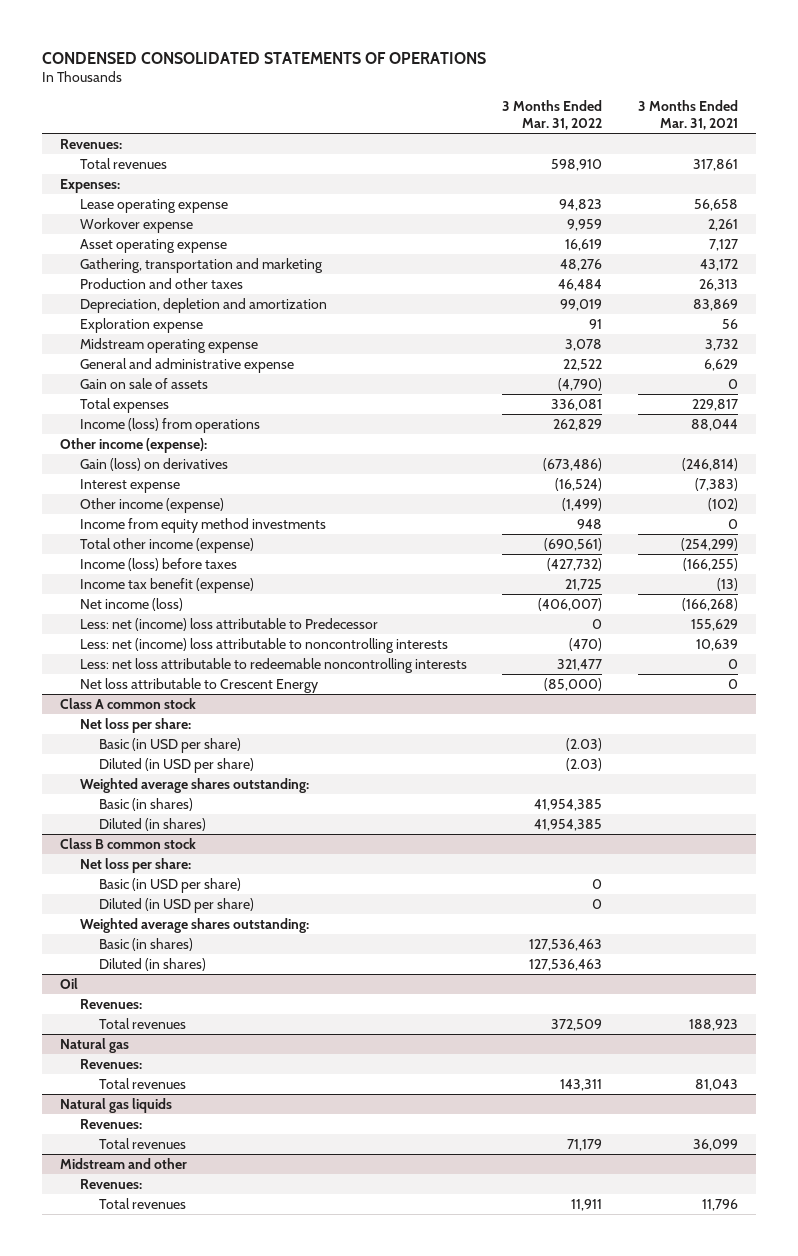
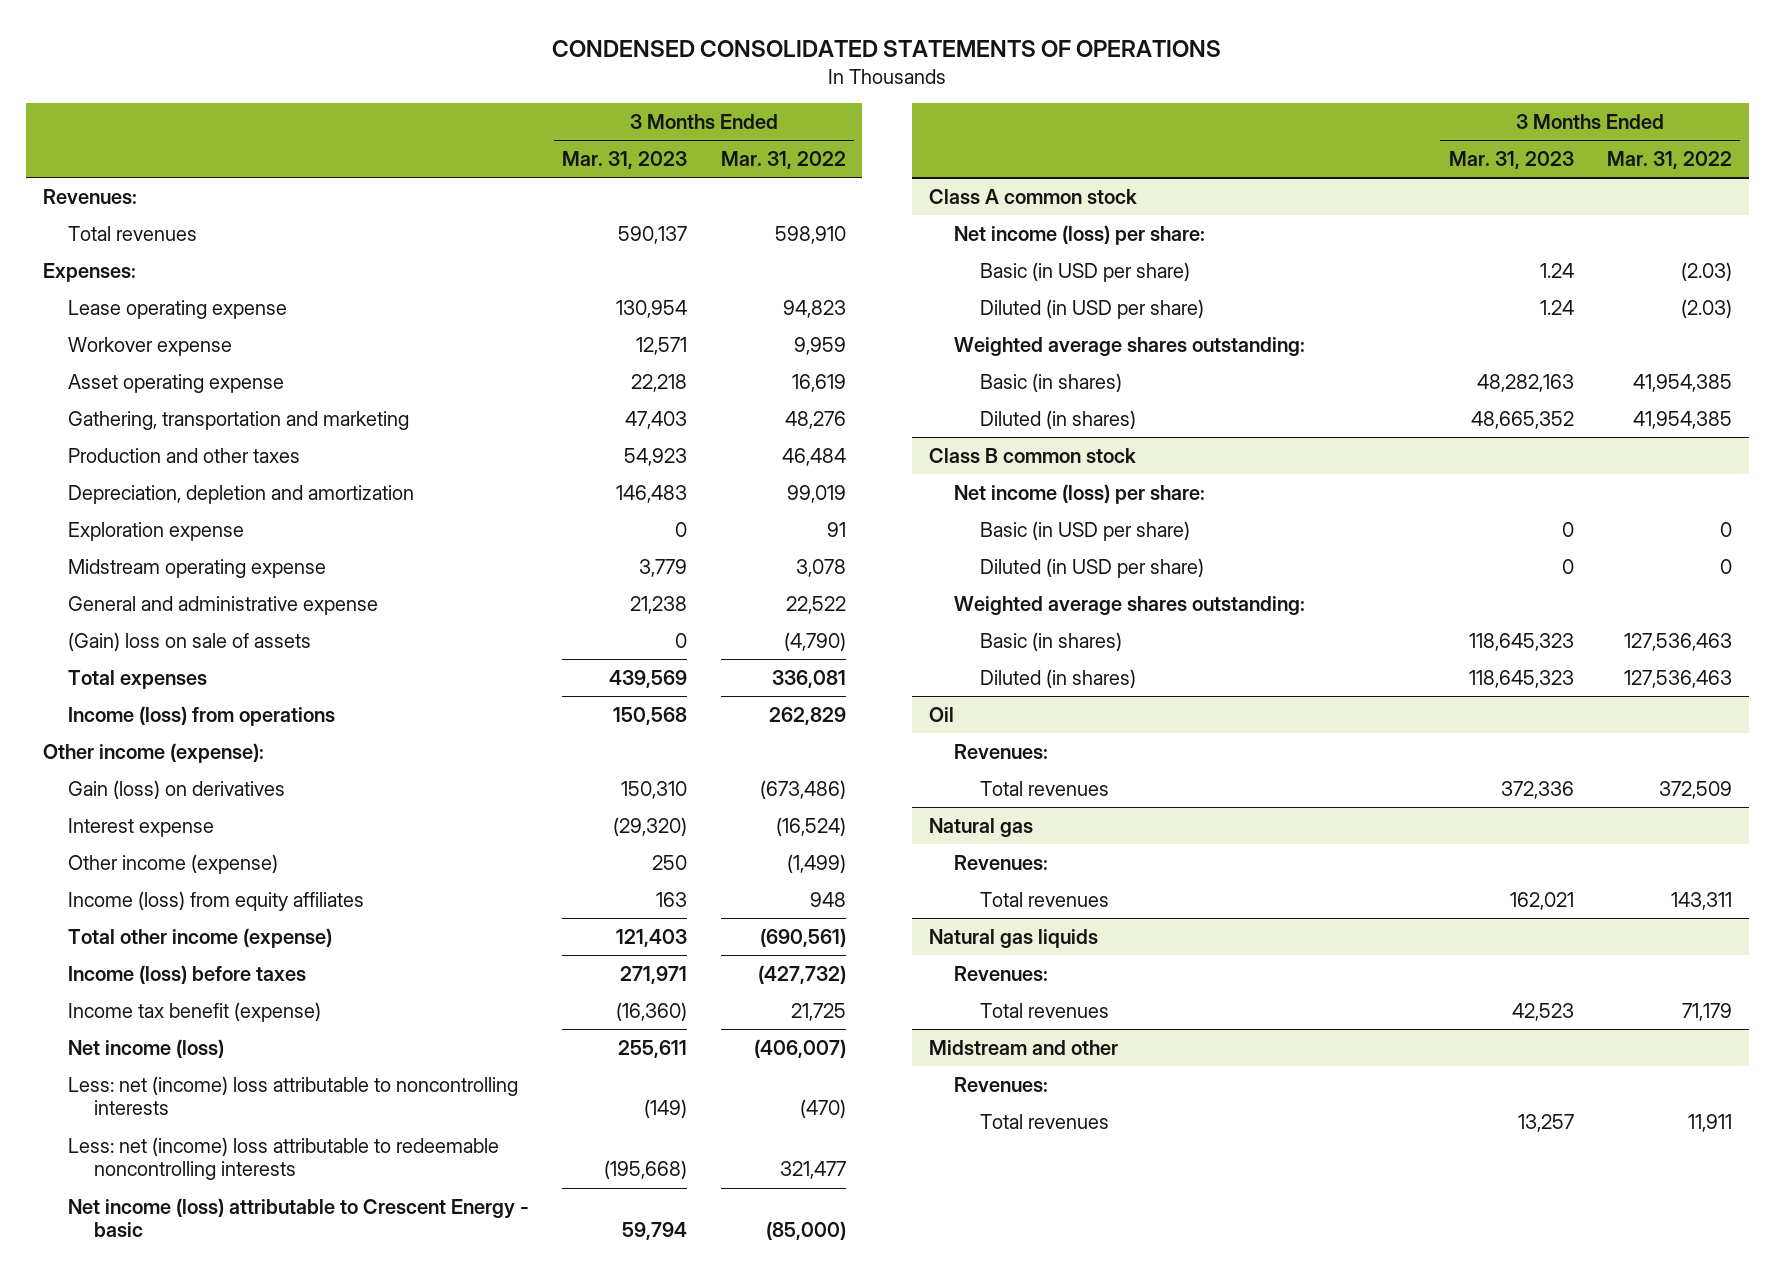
[637,100,738,130] 3 Months Ended Mar. 31, 2021 -> none
none -> [562,150,688,169] Mar. 31, 2023
[79,378,208,390] Gain on sale of assets -> [68,631,312,651] (Gain) loss on sale of assets
[79,518,326,534] Income from equity method investments -> [68,890,365,911] Income (loss) from equity affiliates
[79,618,378,632] Less: net (income) loss attributable to Predecessor -> none
[79,658,467,674] Less: net loss attributable to redeemable noncontrolling interests -> [68,1136,500,1181] Less: net (income) loss attributable to redeemable noncontrolling interests
[79,678,318,694] Net loss attributable to Crescent Energy -> [68,1197,530,1238] Net income (loss) attributable to Crescent Energy - basic
[79,718,191,734] Net loss per share: -> [954,224,1206,245] Net income (loss) per share:
[79,858,191,874] Net loss per share: -> [954,483,1206,504] Net income (loss) per share:

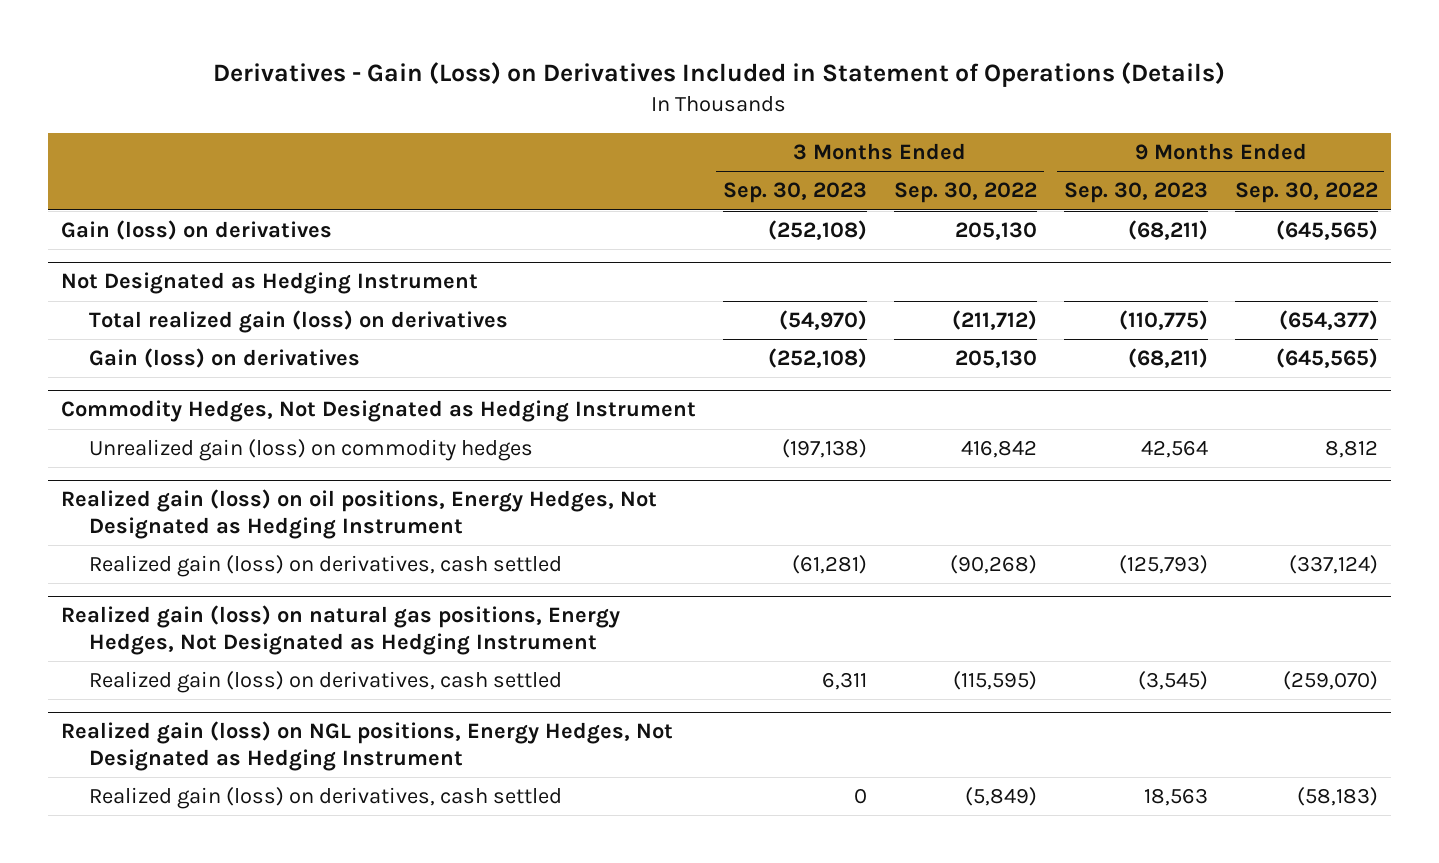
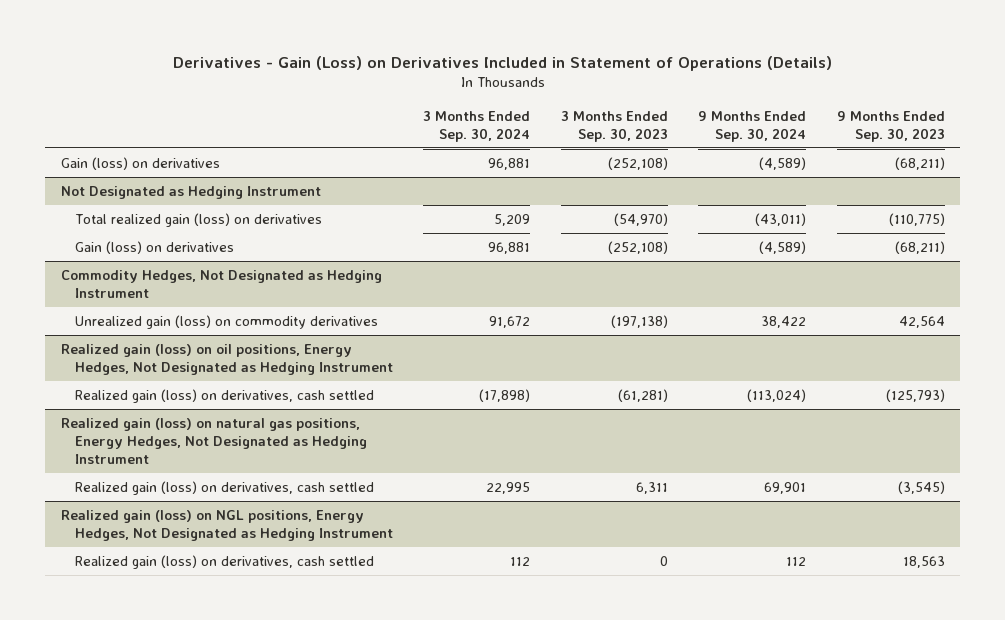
[893,182,1037,204] Sep. 30, 2022 -> none
[1234,182,1378,204] Sep. 30, 2022 -> none
none -> [423,110,531,142] 3 Months Ended Sep. 30, 2024
none -> [698,110,807,142] 9 Months Ended Sep. 30, 2024
[89,439,534,462] Unrealized gain (loss) on commodity hedges -> [74,314,378,329] Unrealized gain (loss) on commodity derivatives

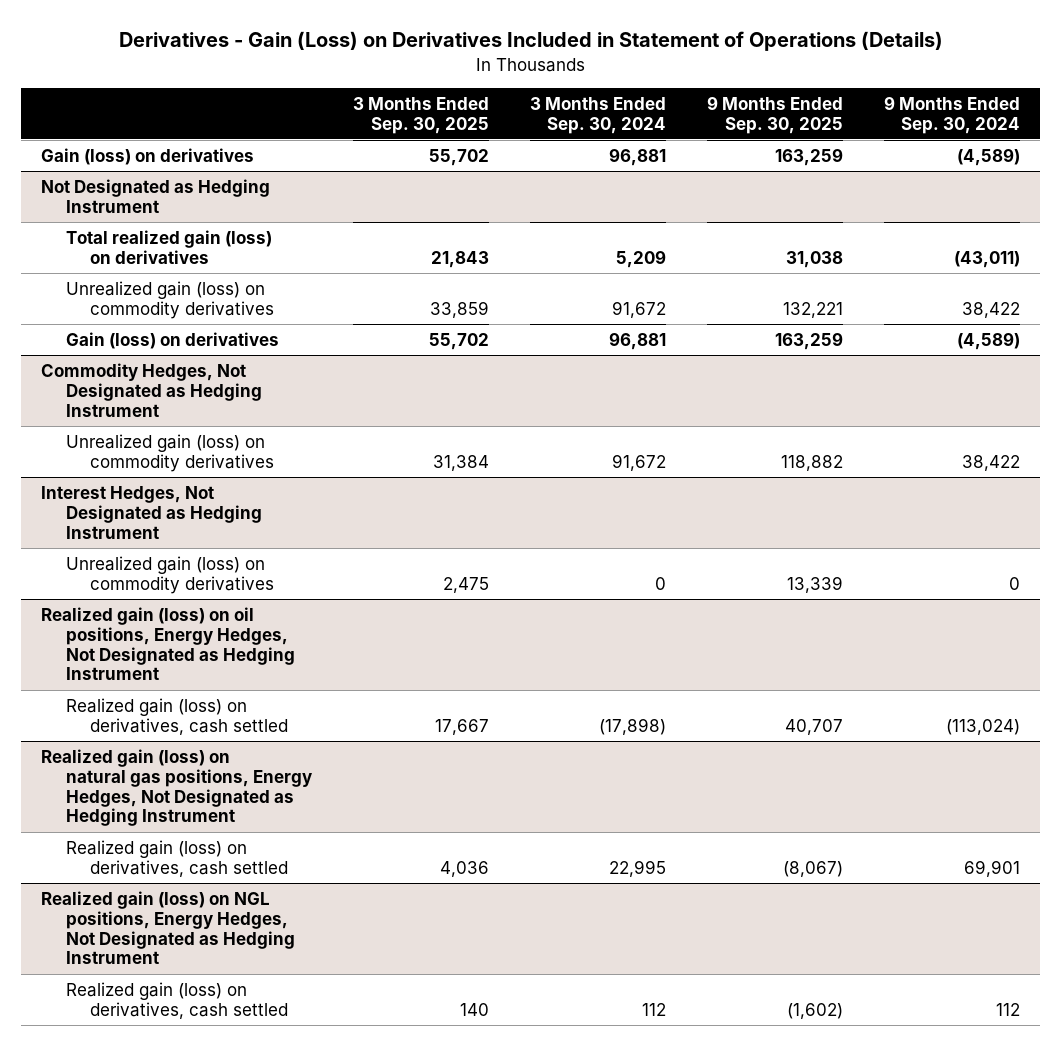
[560,110,668,142] 3 Months Ended Sep. 30, 2023 -> none
[836,110,945,142] 9 Months Ended Sep. 30, 2023 -> none
none -> [352,96,489,134] 3 Months Ended Sep. 30, 2025
none -> [706,95,843,134] 9 Months Ended Sep. 30, 2025
none -> [65,280,274,319] Unrealized gain (loss) on commodity derivatives
none -> [41,485,262,539] Interest Hedges, Not Designated as Hedging Instrument
none -> [65,555,274,594] Unrealized gain (loss) on commodity derivatives

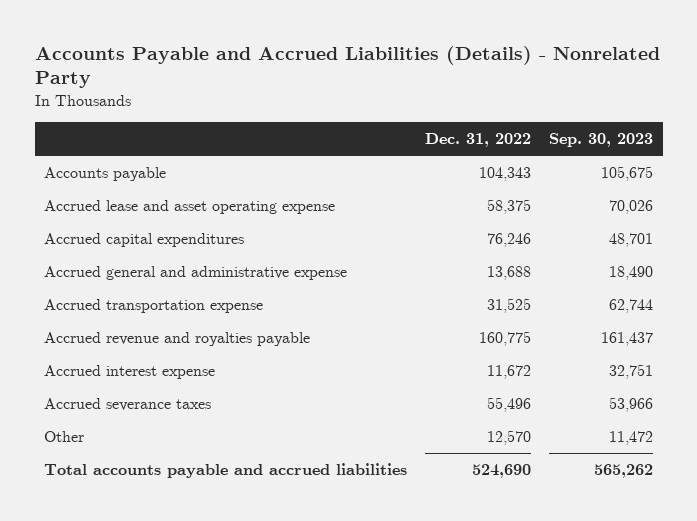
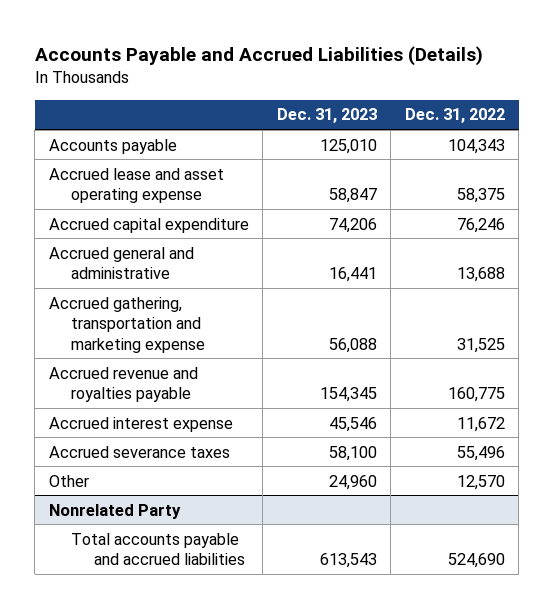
[34,45,660,89] Accounts Payable and Accrued Liabilities (Details) - Nonrelated Party -> [34,45,483,66] Accounts Payable and Accrued Liabilities (Details)
[549,133,654,148] Sep. 30, 2023 -> none
none -> [276,108,377,124] Dec. 31, 2023
[43,233,244,248] Accrued capital expenditures -> [48,217,249,233] Accrued capital expenditure
[43,266,347,281] Accrued general and administrative expense -> [48,246,194,280] Accrued general and administrative
[43,299,263,314] Accrued transportation expense -> [48,296,206,353] Accrued gathering, transportation and marketing expense
none -> [48,503,181,519] Nonrelated Party

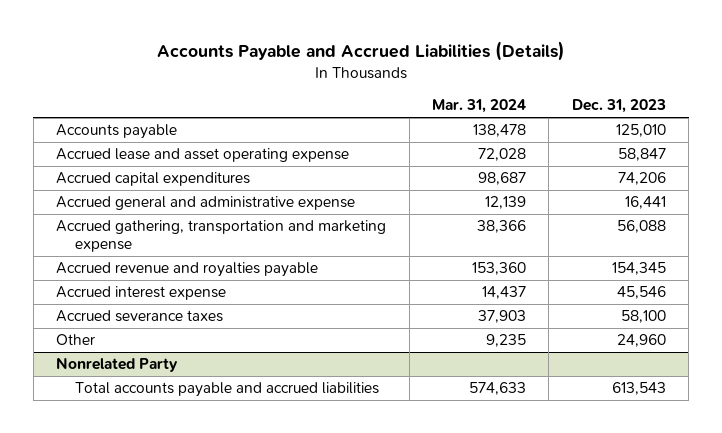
[404,108,505,124] Dec. 31, 2022 -> none
none -> [431,99,526,114] Mar. 31, 2024
[48,217,249,233] Accrued capital expenditure -> [56,172,251,187] Accrued capital expenditures
[48,246,194,280] Accrued general and administrative -> [56,196,356,211] Accrued general and administrative expense

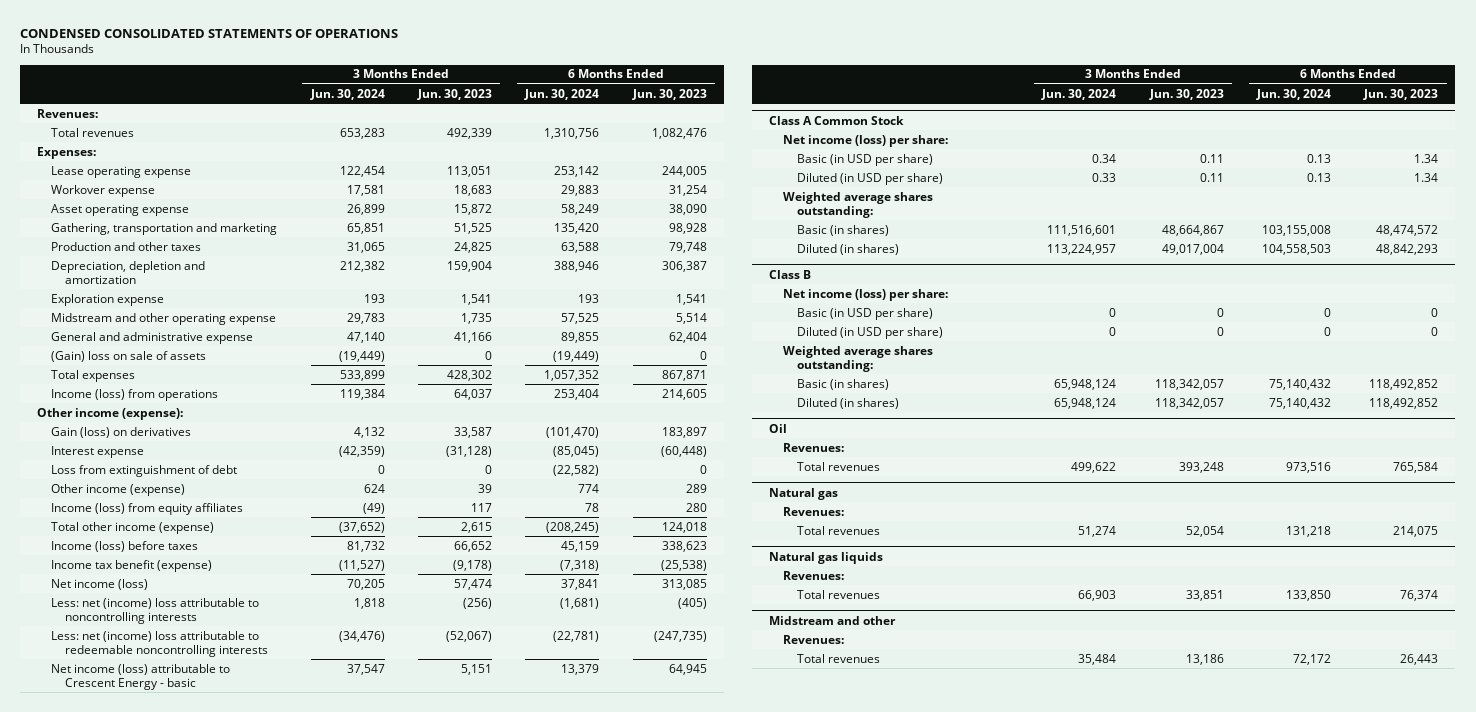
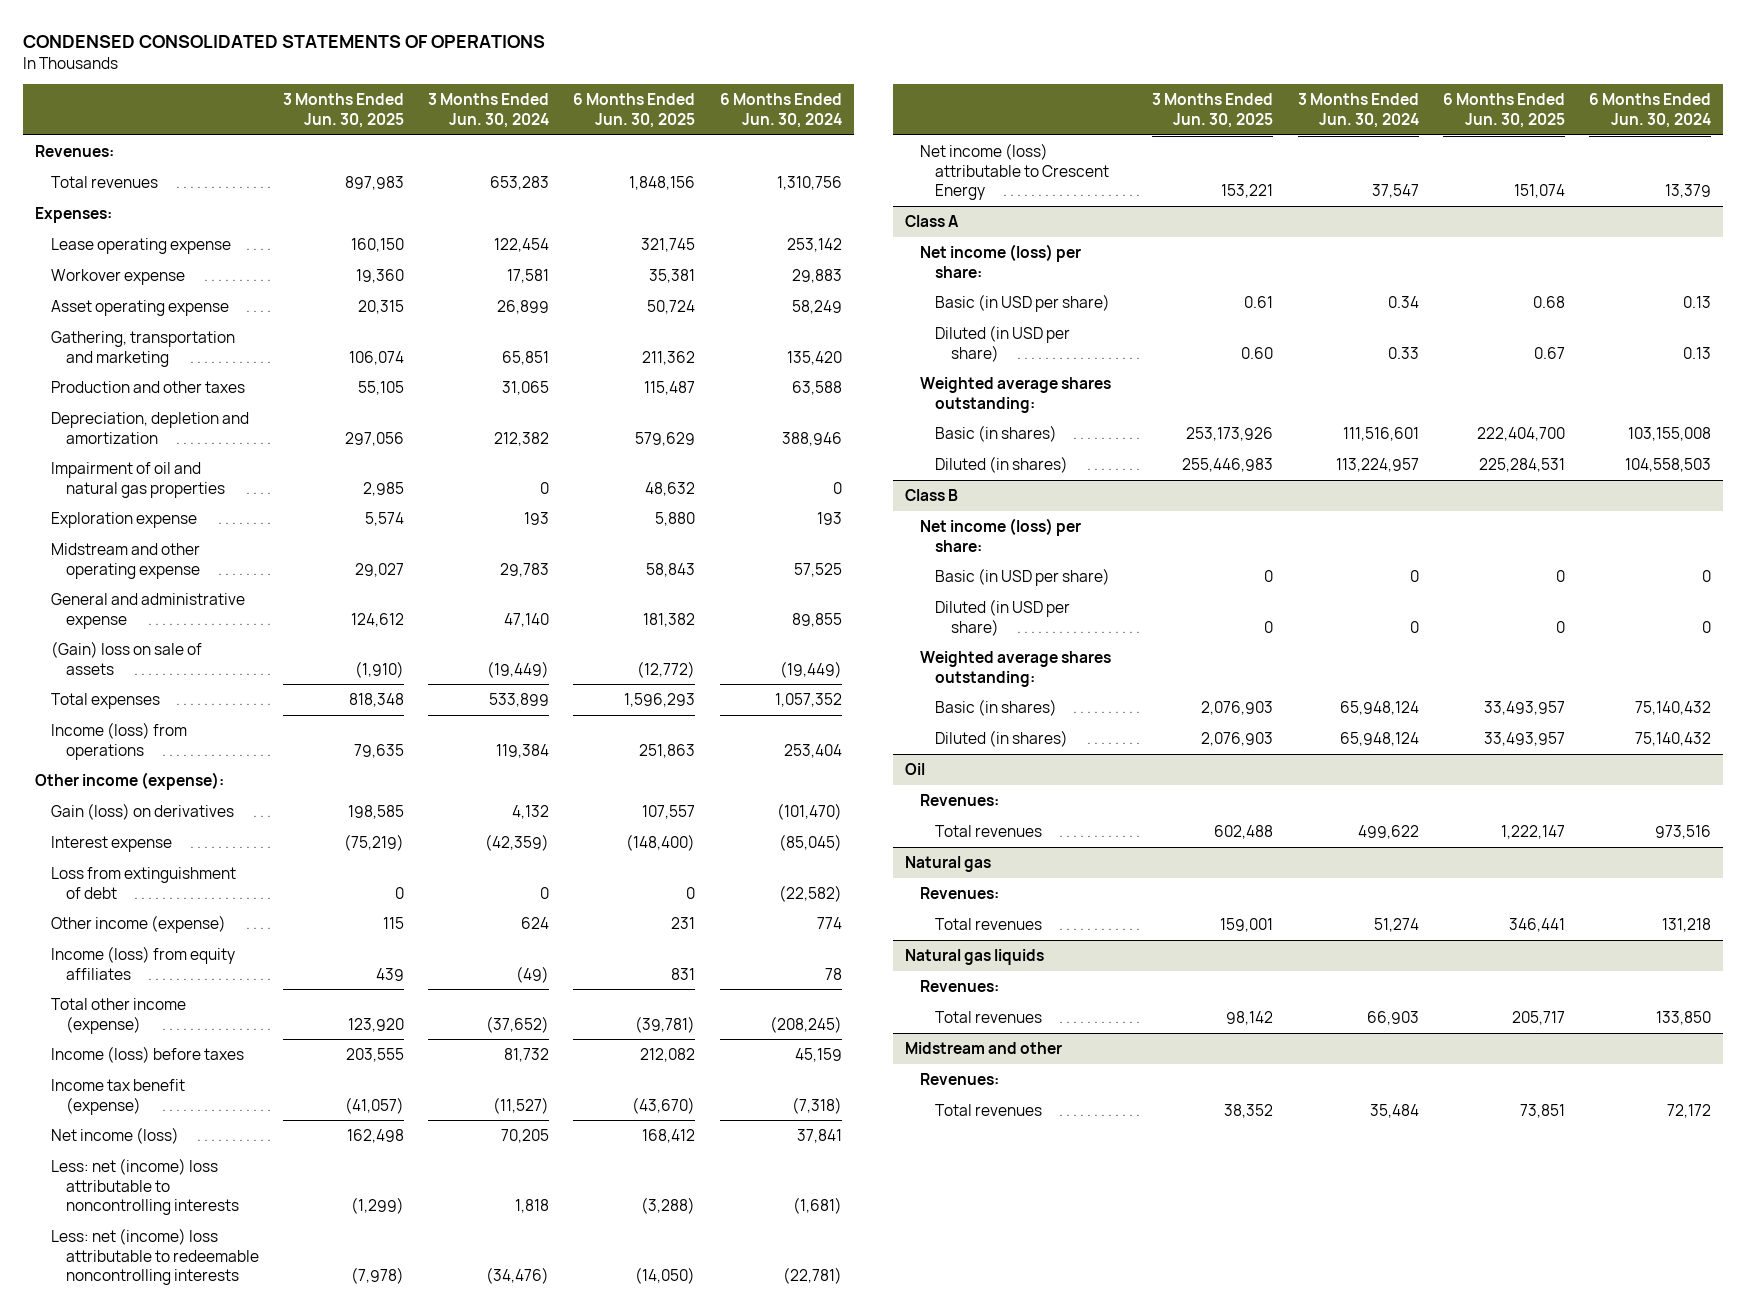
[417,88,493,100] Jun. 30, 2023 -> none
[631,88,707,100] Jun. 30, 2023 -> none
none -> [283,93,405,128] 3 Months Ended Jun. 30, 2025
none -> [573,93,696,128] 6 Months Ended Jun. 30, 2025
none -> [50,462,226,498] Impairment of oil and natural gas properties
[51,663,231,690] Net income (loss) attributable to Crescent Energy - basic -> [919,143,1110,201] Net income (loss) attributable to Crescent Energy
[768,115,904,125] Class A Common Stock -> [904,215,959,228] Class A

